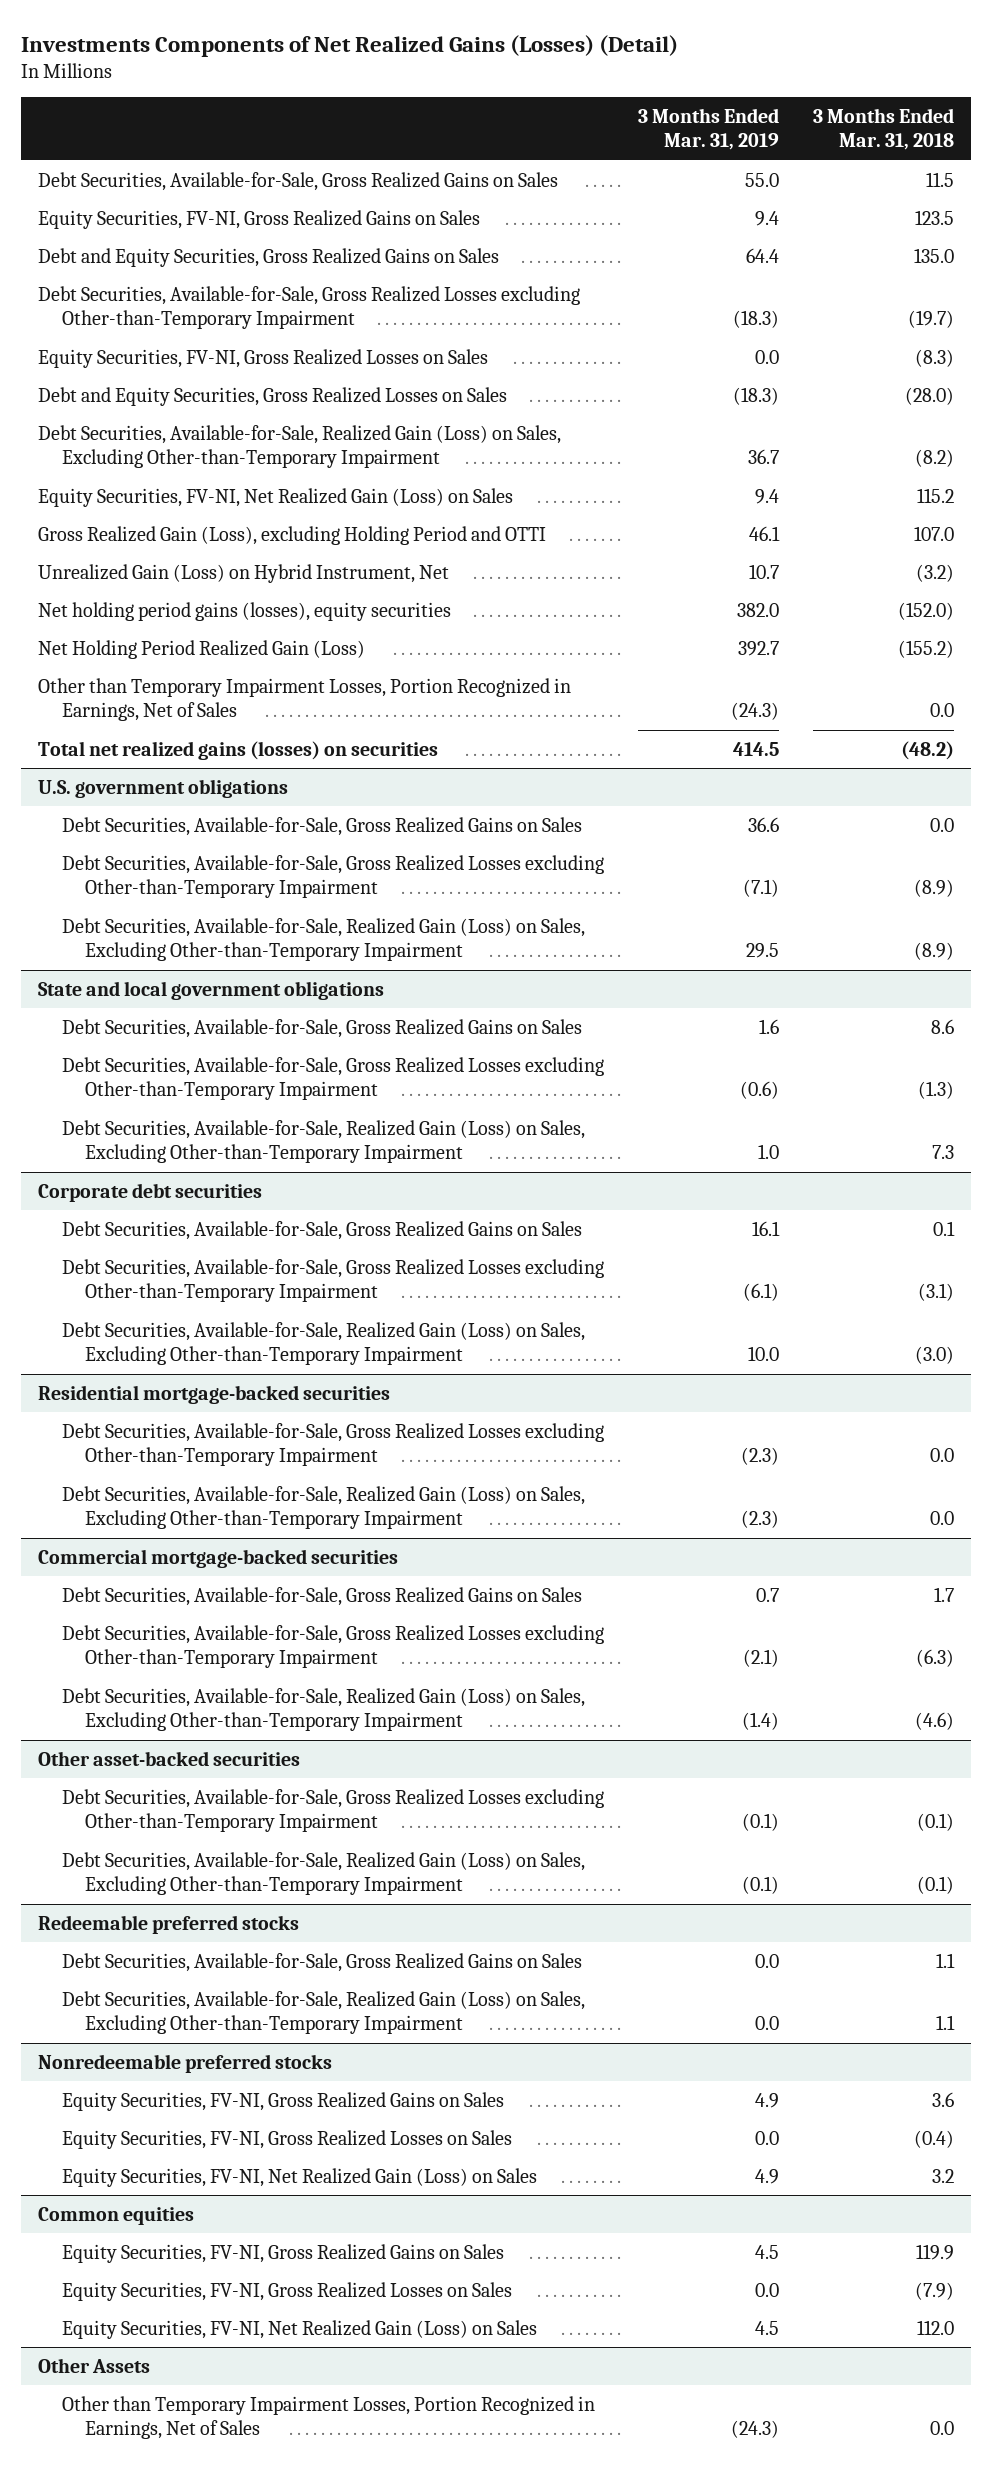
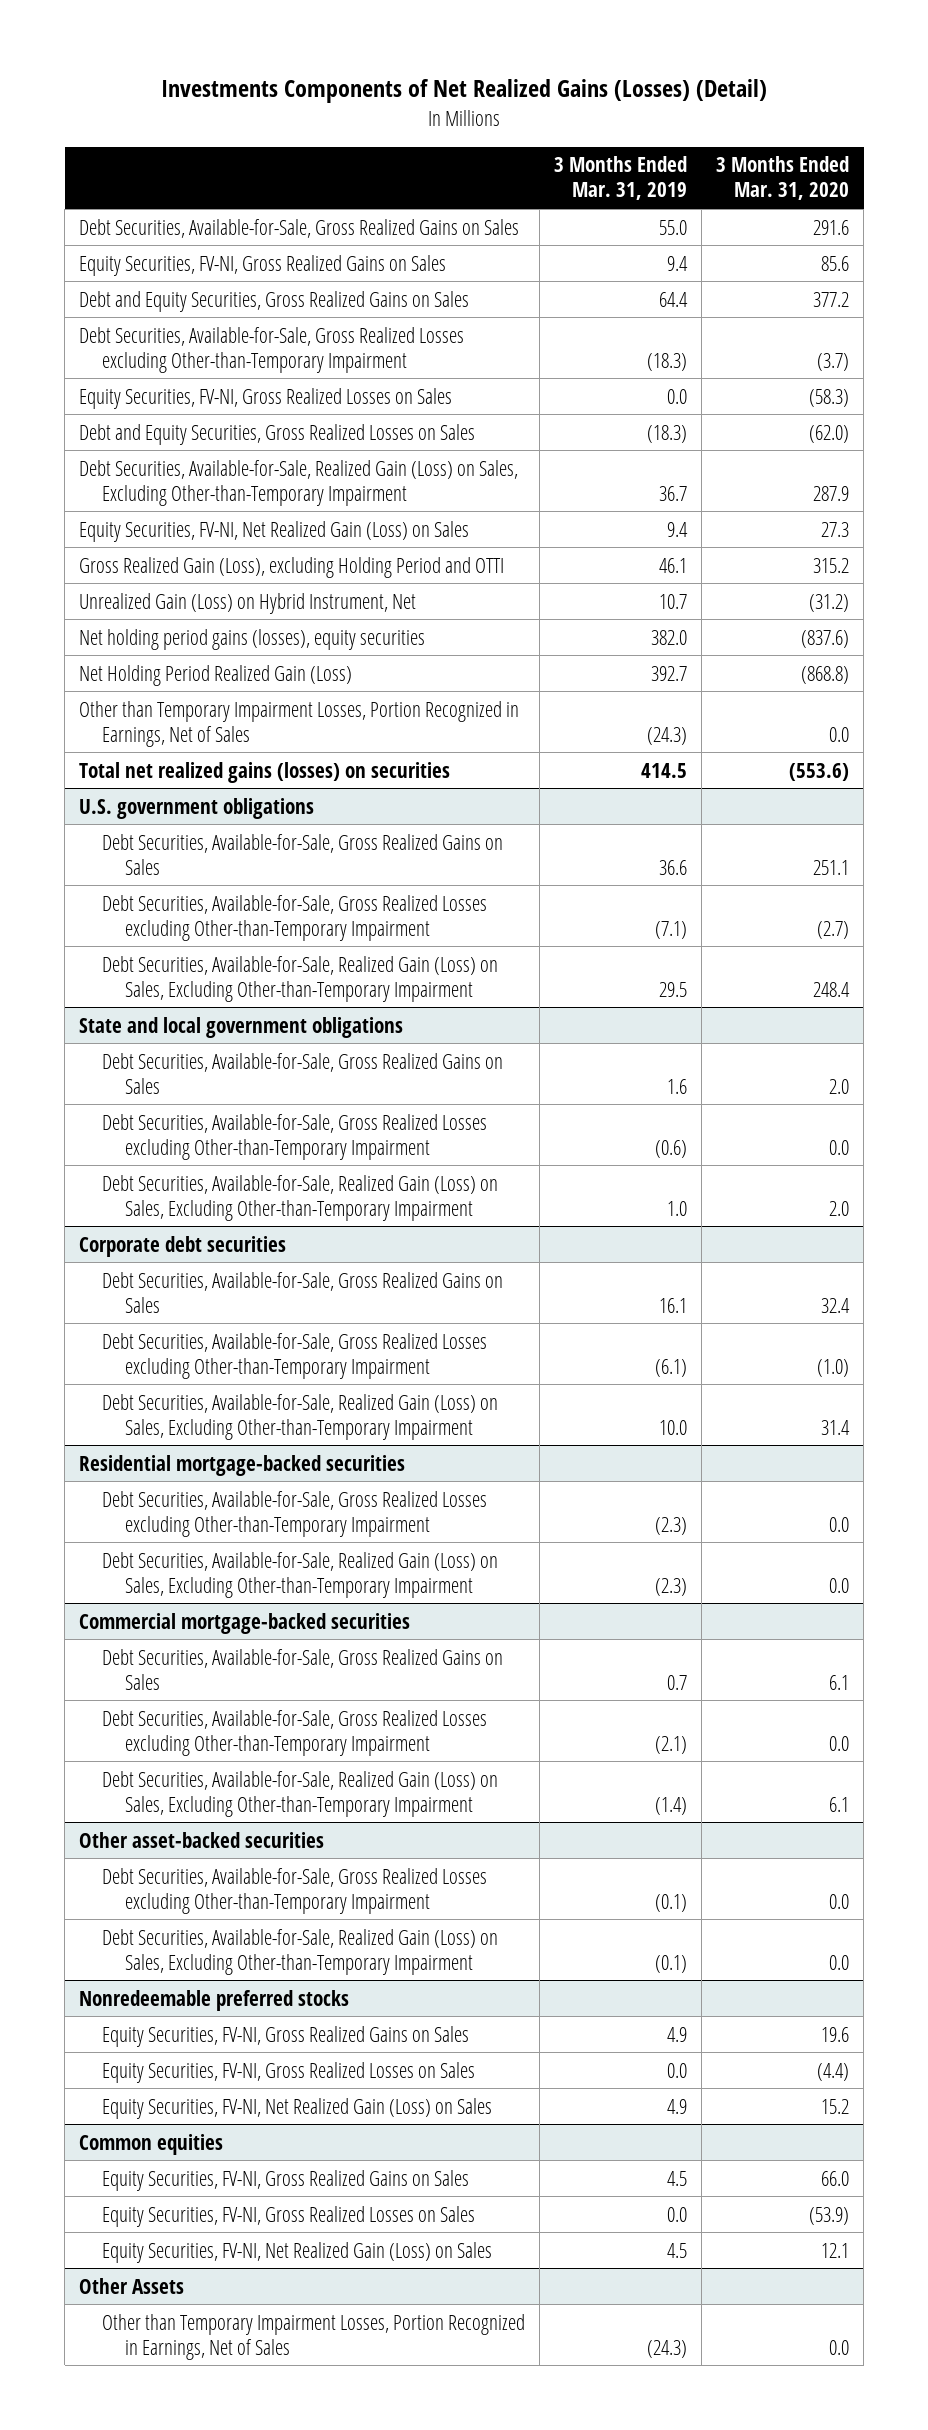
[812,107,954,151] 3 Months Ended Mar. 31, 2018 -> none
none -> [716,156,850,201] 3 Months Ended Mar. 31, 2020
[38,1914,300,1934] Redeemable preferred stocks -> none
[61,1952,582,1972] Debt Securities, Available-for-Sale, Gross Realized Gains on Sales -> none
[61,1990,585,2035] Debt Securities, Available-for-Sale, Realized Gain (Loss) on Sales, Excluding Other-than-Temporary Impairment -> none

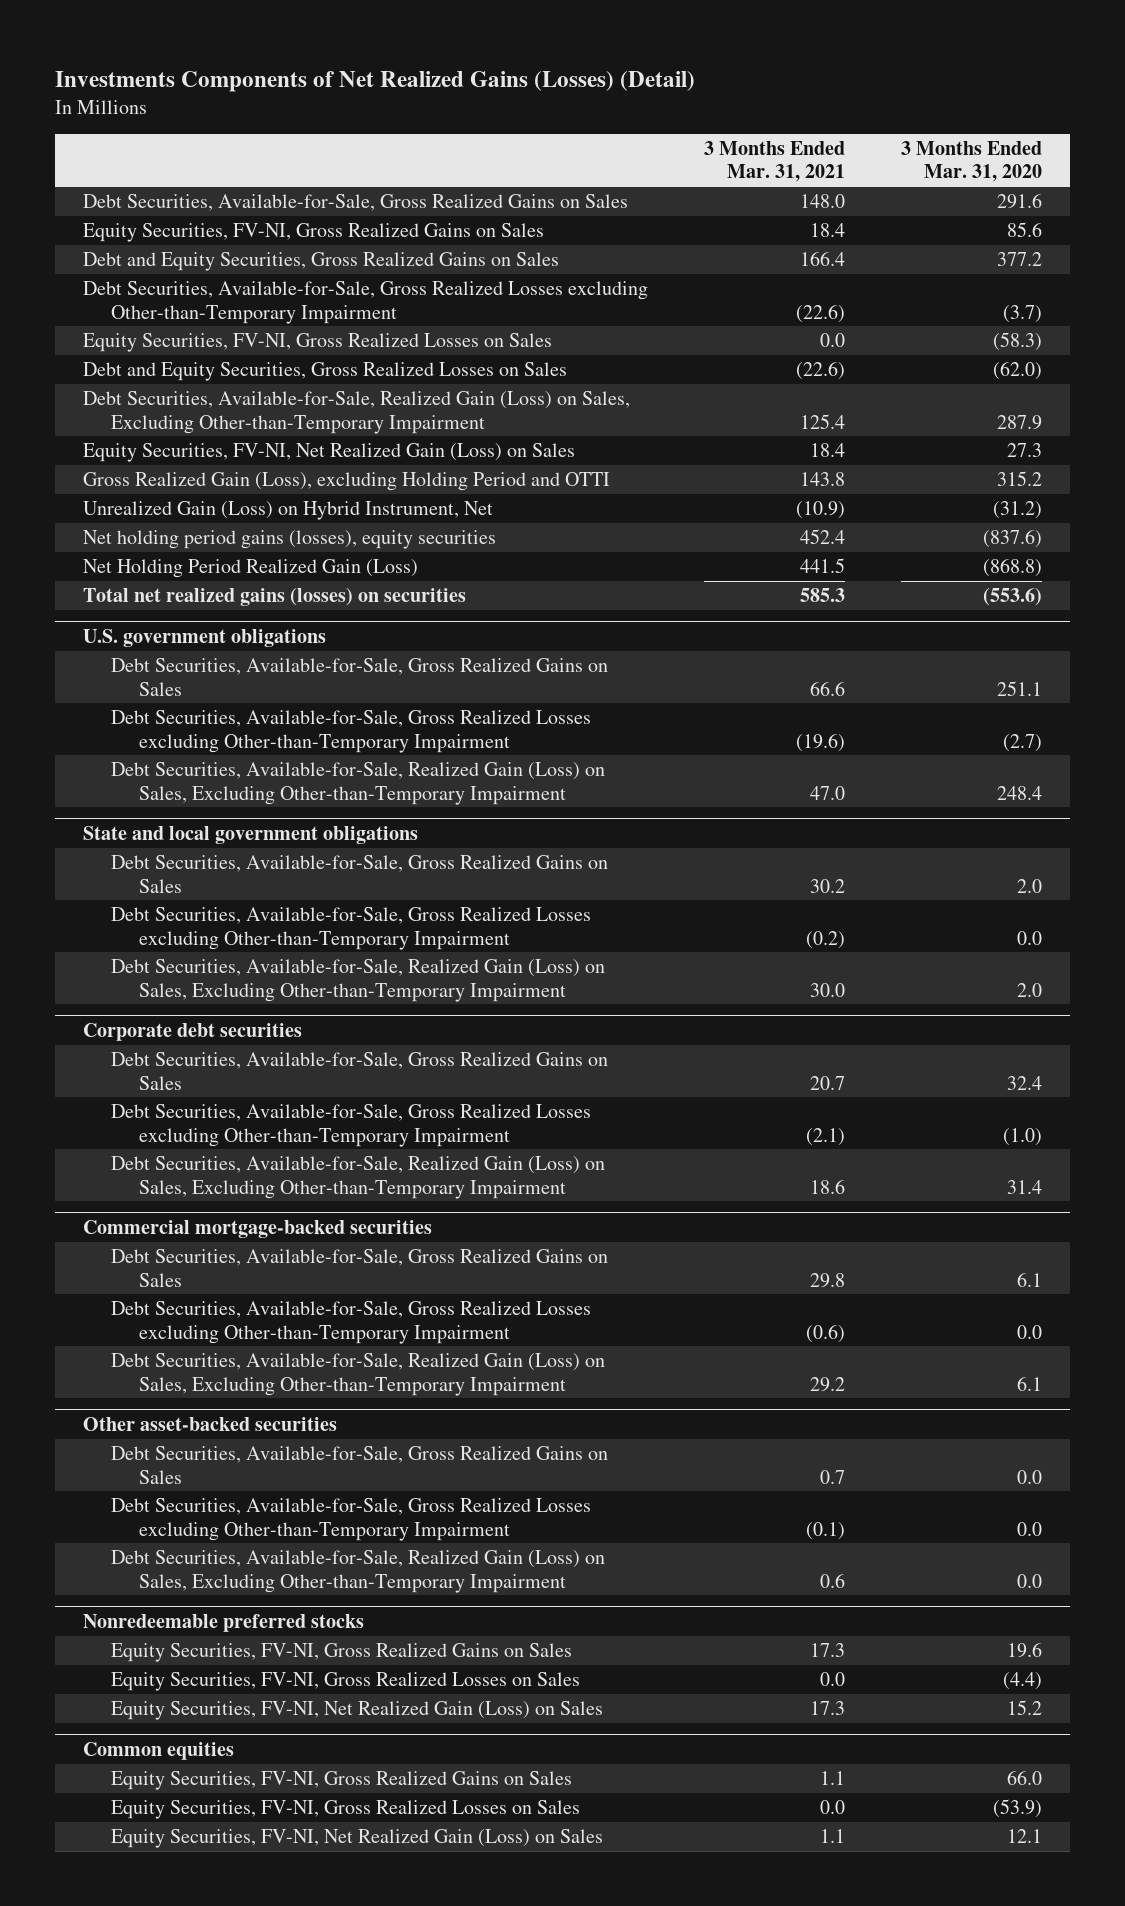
[554,156,688,201] 3 Months Ended Mar. 31, 2019 -> none
none -> [704,140,846,183] 3 Months Ended Mar. 31, 2021
[79,700,520,747] Other than Temporary Impairment Losses, Portion Recognized in Earnings, Net of Sales -> none
[79,1454,406,1476] Residential mortgage-backed securities -> none
[101,1490,487,1537] Debt Securities, Available-for-Sale, Gross Realized Losses excluding Other-than-Temporary Impairment -> none
[101,1551,498,1598] Debt Securities, Available-for-Sale, Realized Gain (Loss) on Sales, Excluding Other-than-Temporary Impairment -> none
none -> [111,1446,609,1484] Debt Securities, Available-for-Sale, Gross Realized Gains on Sales
[79,2277,185,2294] Other Assets -> none
[101,2313,525,2360] Other than Temporary Impairment Losses, Portion Recognized in Earnings, Net of Sales -> none

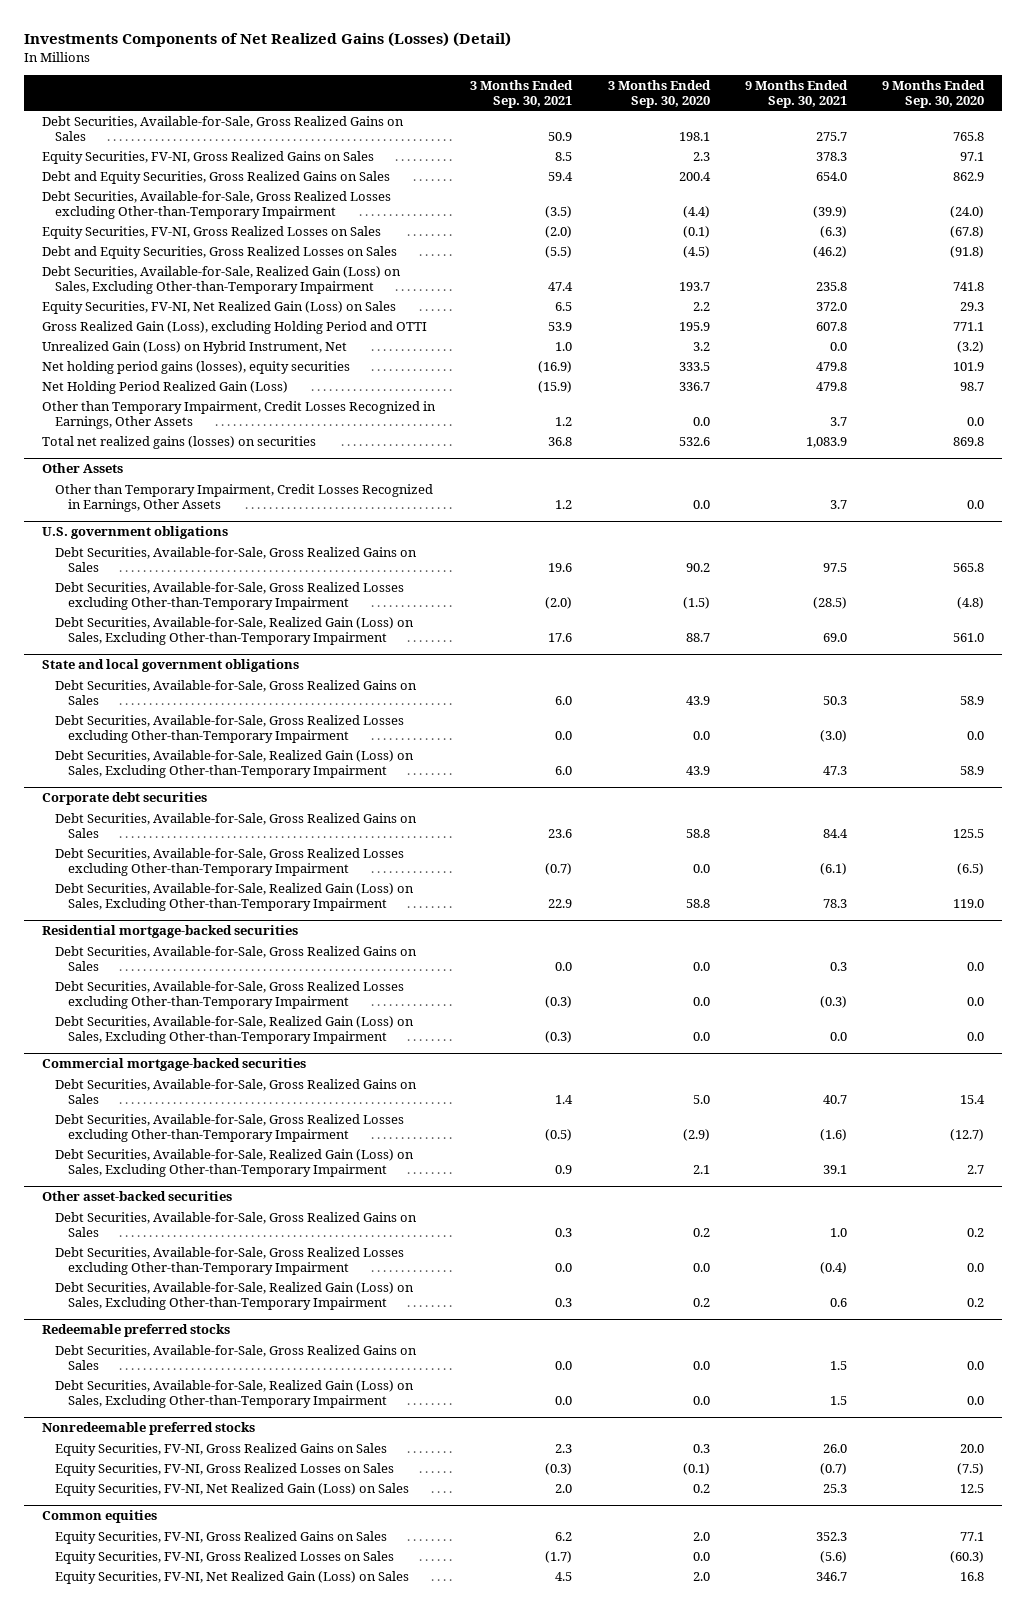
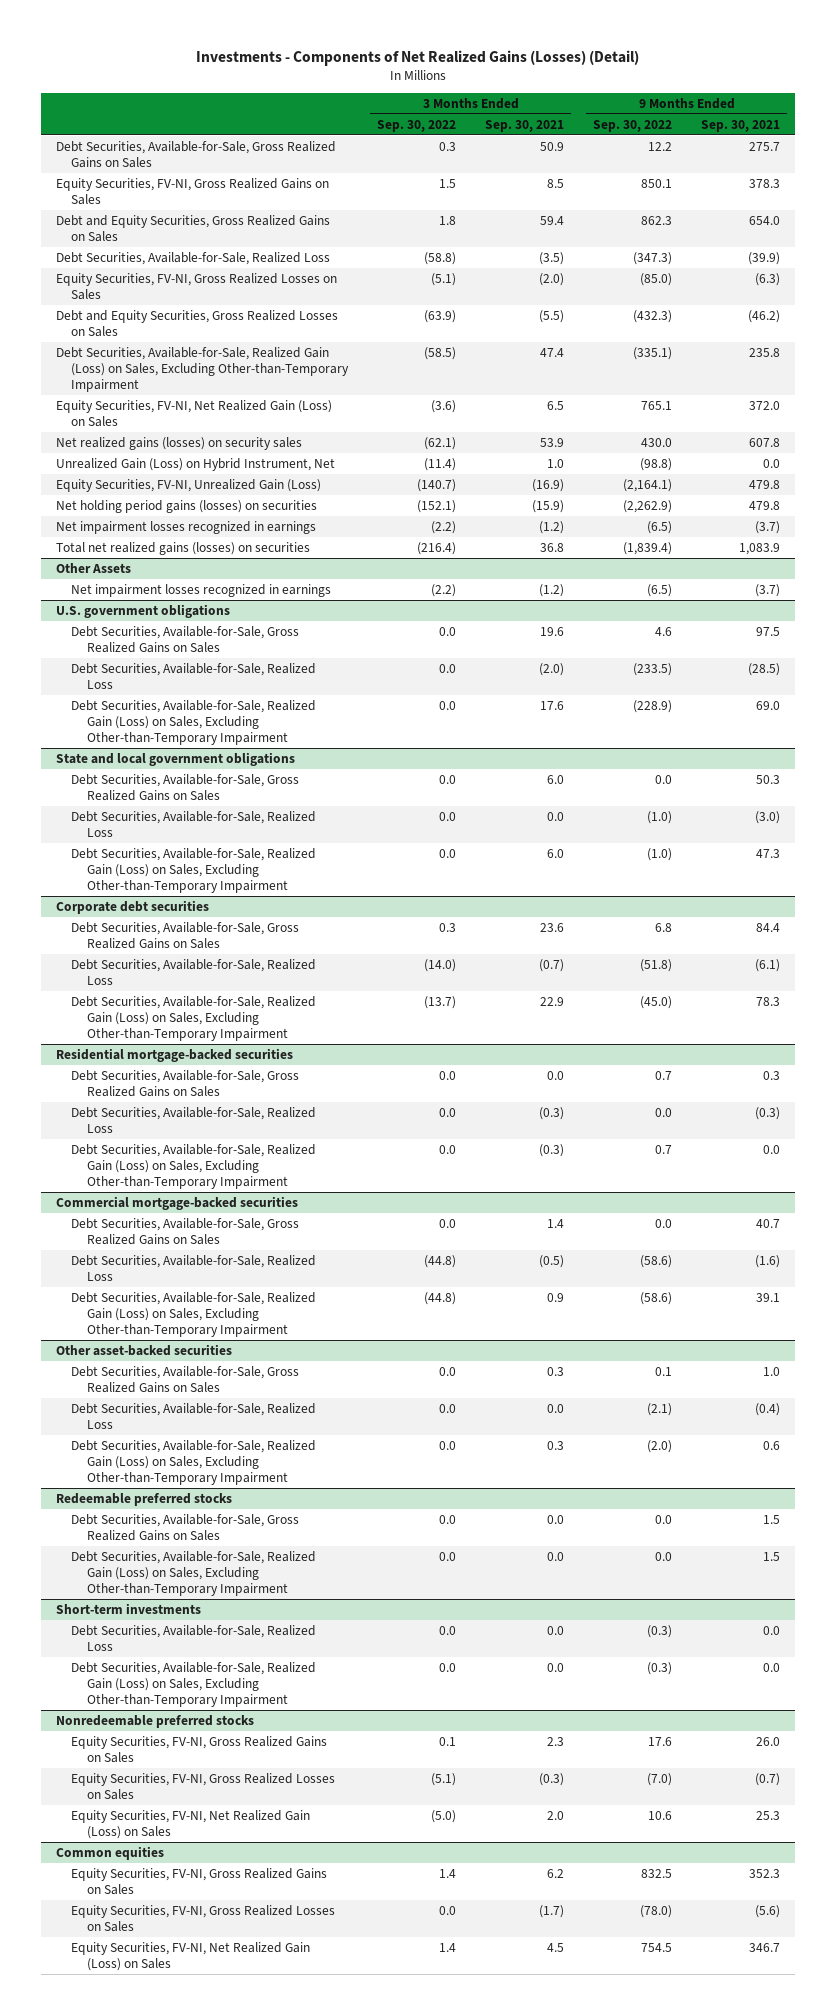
[24,32,512,48] Investments Components of Net Realized Gains (Losses) (Detail) -> [195,49,639,66] Investments - Components of Net Realized Gains (Losses) (Detail)
[607,79,711,108] 3 Months Ended Sep. 30, 2020 -> none
[882,79,986,108] 9 Months Ended Sep. 30, 2020 -> none
none -> [377,119,457,132] Sep. 30, 2022
none -> [593,119,673,132] Sep. 30, 2022
[41,190,391,220] Debt Securities, Available-for-Sale, Gross Realized Losses excluding Other-than-Temporary Impairment -> [55,251,330,265] Debt Securities, Available-for-Sale, Realized Loss
[41,320,427,334] Gross Realized Gain (Loss), excluding Holding Period and OTTI -> [55,436,302,450] Net realized gains (losses) on security sales
[41,360,350,374] Net holding period gains (losses), equity securities -> [55,478,321,492] Equity Securities, FV-NI, Unrealized Gain (Loss)
[41,380,288,394] Net Holding Period Realized Gain (Loss) -> [55,499,317,513] Net holding period gains (losses) on securities
[41,400,436,430] Other than Temporary Impairment, Credit Losses Recognized in Earnings, Other Assets -> [55,520,316,534] Net impairment losses recognized in earnings
[555,417,573,427] 1.2 -> [539,520,565,534] (1.2)
[829,417,847,427] 3.7 -> [755,520,781,534] (3.7)
[54,483,433,513] Other than Temporary Impairment, Credit Losses Recognized in Earnings, Other Assets -> [71,583,332,597] Net impairment losses recognized in earnings
[555,500,573,510] 1.2 -> [539,583,565,597] (1.2)
[829,500,847,510] 3.7 -> [755,583,781,597] (3.7)
[54,581,404,611] Debt Securities, Available-for-Sale, Gross Realized Losses excluding Other-than-Temporary Impairment -> [71,662,317,689] Debt Securities, Available-for-Sale, Realized Loss
[54,714,404,744] Debt Securities, Available-for-Sale, Gross Realized Losses excluding Other-than-Temporary Impairment -> [71,810,317,837] Debt Securities, Available-for-Sale, Realized Loss
[54,847,404,877] Debt Securities, Available-for-Sale, Gross Realized Losses excluding Other-than-Temporary Impairment -> [71,958,317,985] Debt Securities, Available-for-Sale, Realized Loss
[54,980,404,1010] Debt Securities, Available-for-Sale, Gross Realized Losses excluding Other-than-Temporary Impairment -> [71,1106,317,1133] Debt Securities, Available-for-Sale, Realized Loss
[54,1113,404,1143] Debt Securities, Available-for-Sale, Gross Realized Losses excluding Other-than-Temporary Impairment -> [71,1254,317,1281] Debt Securities, Available-for-Sale, Realized Loss
[54,1246,404,1276] Debt Securities, Available-for-Sale, Gross Realized Losses excluding Other-than-Temporary Impairment -> [71,1402,317,1429] Debt Securities, Available-for-Sale, Realized Loss
none -> [55,1602,201,1614] Short-term investments
none -> [71,1624,317,1651] Debt Securities, Available-for-Sale, Realized Loss
none -> [71,1661,317,1707] Debt Securities, Available-for-Sale, Realized Gain (Loss) on Sales, Excluding Other-than-Temporary Impairment

